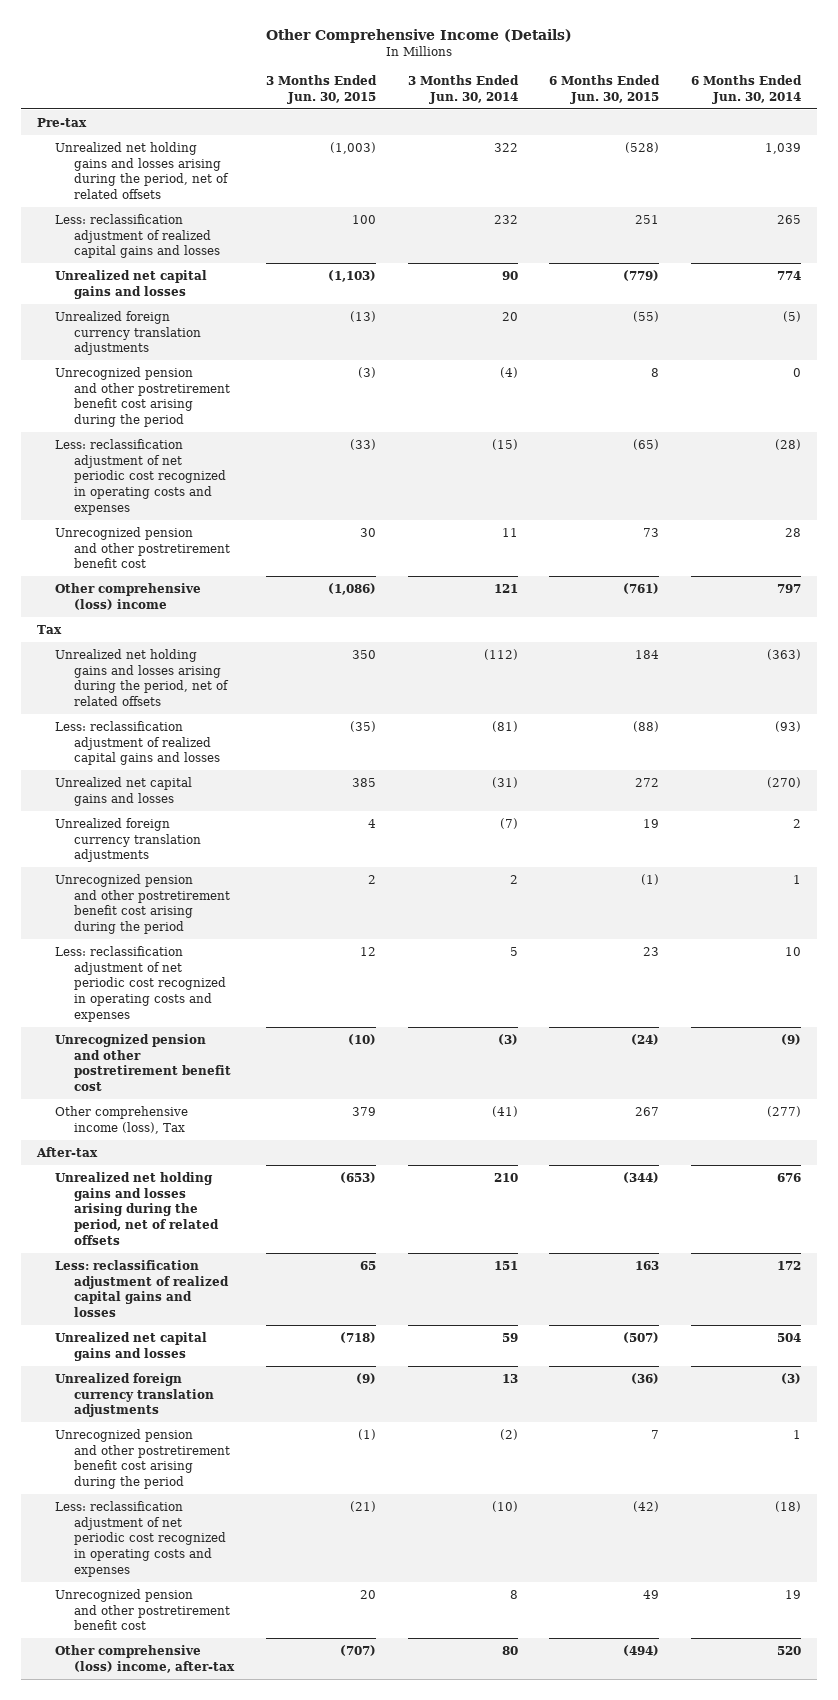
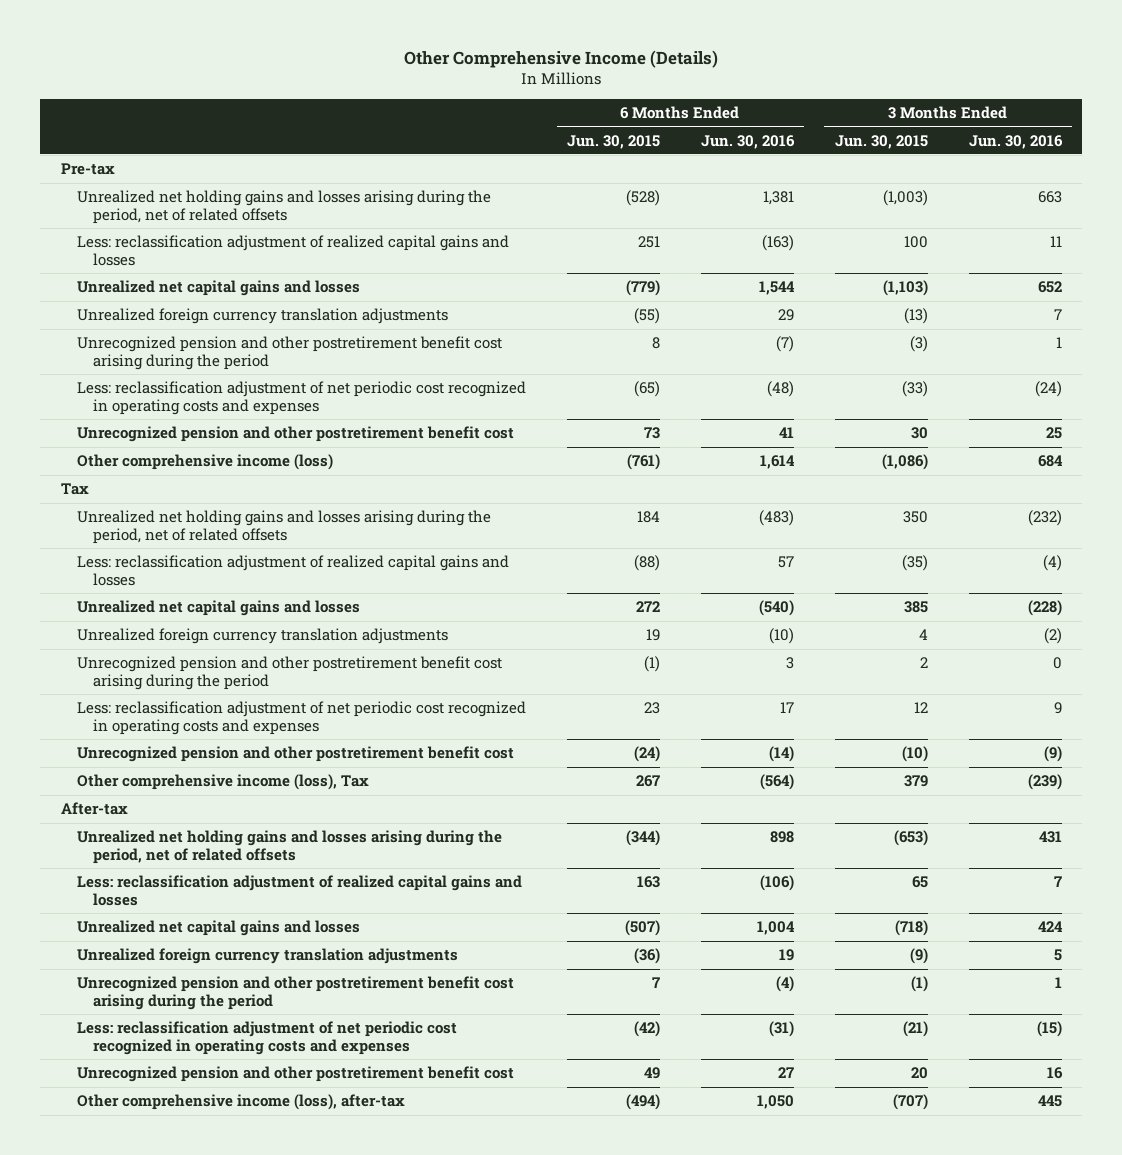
[407,75,519,105] 3 Months Ended Jun. 30, 2014 -> none
[691,75,803,105] 6 Months Ended Jun. 30, 2014 -> none
none -> [700,134,795,149] Jun. 30, 2016
none -> [968,134,1063,149] Jun. 30, 2016
[55,582,202,610] Other comprehensive (loss) income -> [76,454,333,471] Other comprehensive income (loss)
[55,1644,235,1673] Other comprehensive (loss) income, after-tax -> [76,1094,405,1111] Other comprehensive income (loss), after-tax

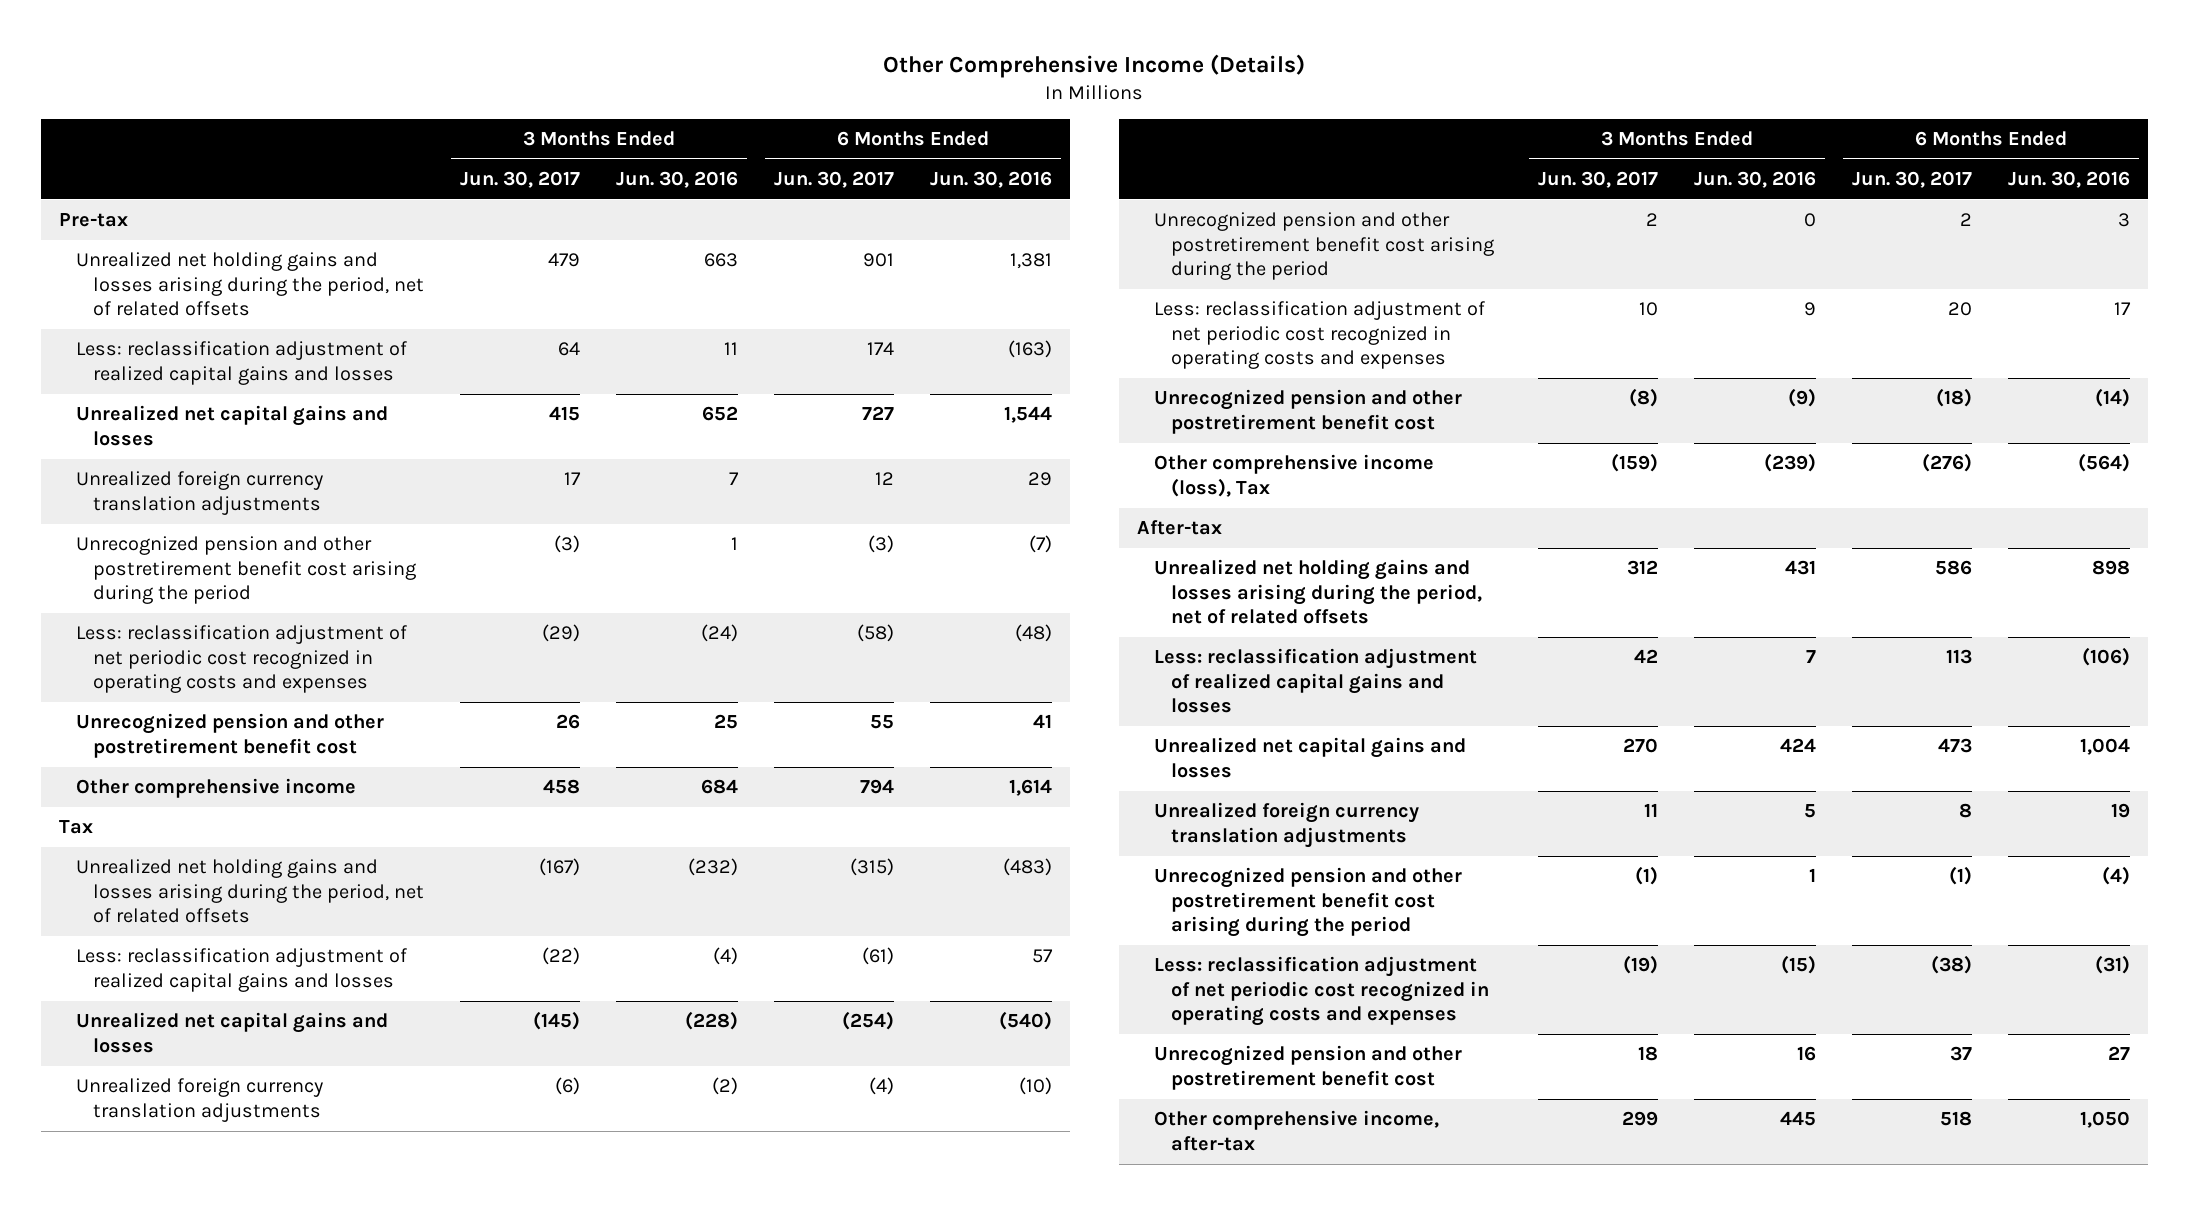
[566,134,660,149] Jun. 30, 2015 -> none
[834,134,928,149] Jun. 30, 2015 -> none
none -> [460,170,581,188] Jun. 30, 2017
none -> [773,170,894,188] Jun. 30, 2017
[76,454,333,471] Other comprehensive income (loss) -> [76,778,357,799] Other comprehensive income
[76,1094,405,1111] Other comprehensive income (loss), after-tax -> [1154,1110,1440,1151] Other comprehensive income, after-tax

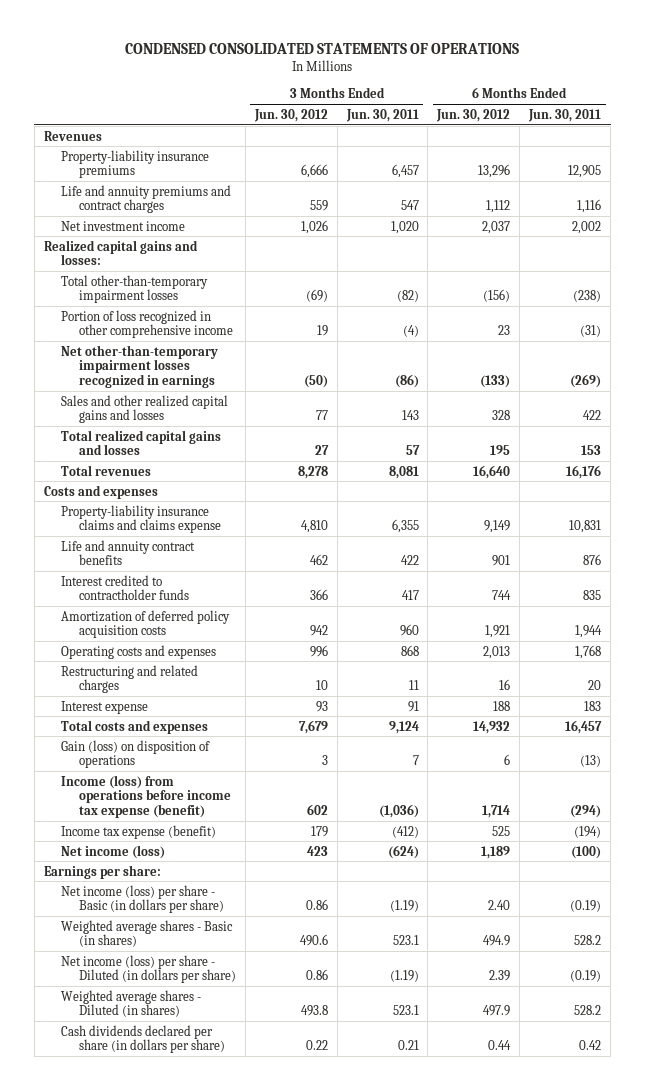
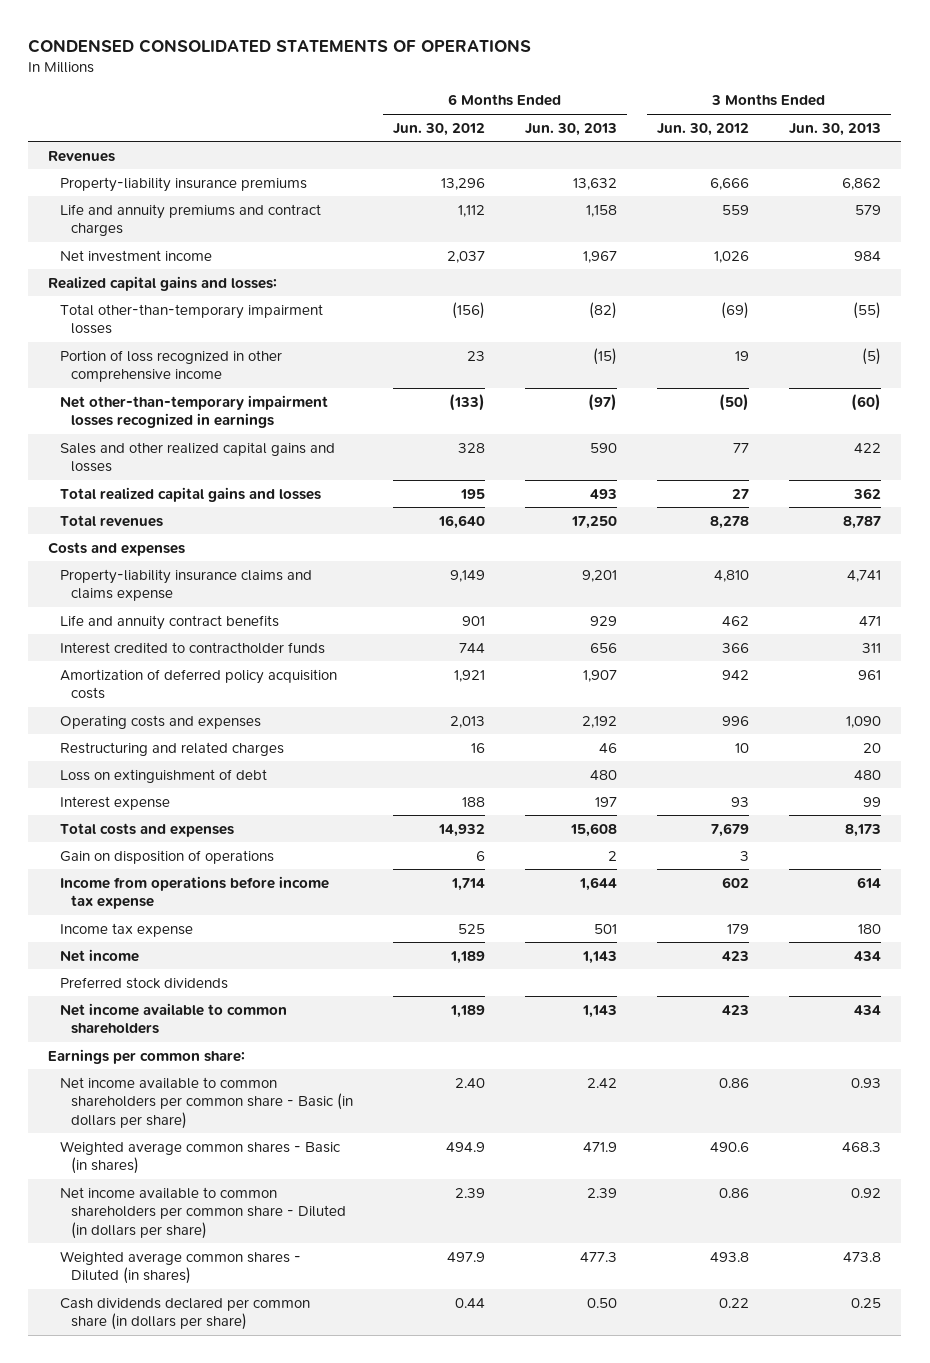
[345,108,419,122] Jun. 30, 2011 -> none
[528,108,602,122] Jun. 30, 2011 -> none
none -> [525,122,618,136] Jun. 30, 2013
none -> [789,122,882,136] Jun. 30, 2013
none -> [59,768,267,783] Loss on extinguishment of debt
[61,739,211,769] Gain (loss) on disposition of operations -> [59,849,274,864] Gain on disposition of operations
[61,774,231,818] Income (loss) from operations before income tax expense (benefit) -> [59,875,329,910] Income from operations before income tax expense
[61,824,217,839] Income tax expense (benefit) -> [59,922,193,937] Income tax expense
[61,844,166,859] Net income (loss) -> [59,948,139,962] Net income
none -> [59,976,228,989] Preferred stock dividends
none -> [59,1002,287,1035] Net income available to common shareholders
[43,864,161,879] Earnings per share: -> [48,1048,246,1064] Earnings per common share:
[61,884,224,914] Net income (loss) per share - Basic (in dollars per share) -> [59,1076,354,1129] Net income available to common shareholders per common share - Basic (in dollars per share)
[61,919,234,948] Weighted average shares - Basic (in shares) -> [59,1140,341,1175] Weighted average common shares - Basic (in shares)
[61,954,236,984] Net income (loss) per share - Diluted (in dollars per share) -> [59,1186,347,1239] Net income available to common shareholders per common share - Diluted (in dollars per share)
[61,989,202,1018] Weighted average shares - Diluted (in shares) -> [59,1250,301,1285] Weighted average common shares - Diluted (in shares)
[61,1024,225,1054] Cash dividends declared per share (in dollars per share) -> [59,1297,310,1331] Cash dividends declared per common share (in dollars per share)

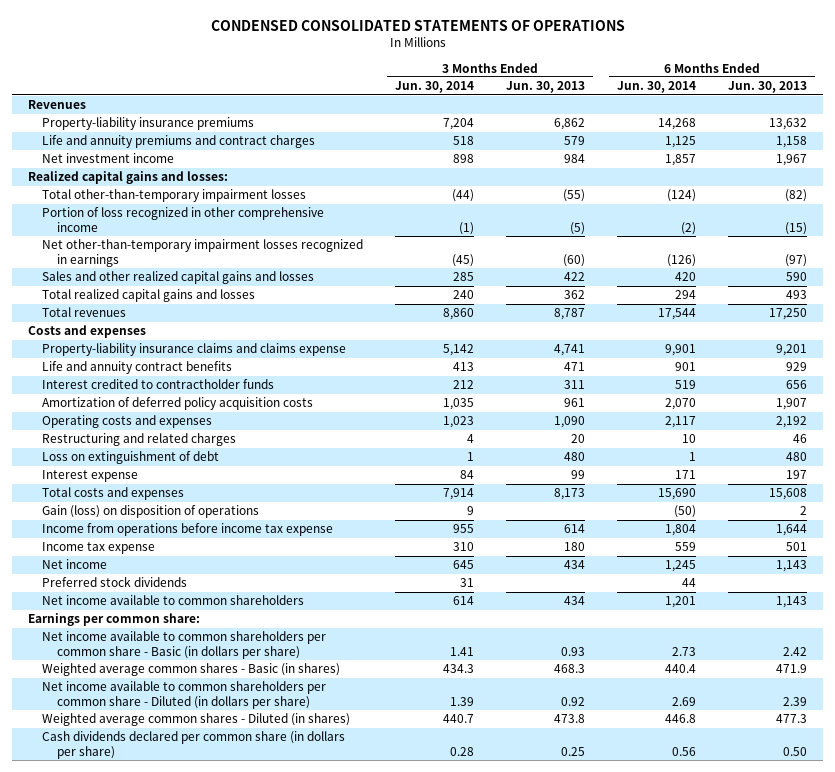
[393,122,486,136] Jun. 30, 2012 -> none
[657,122,750,136] Jun. 30, 2012 -> none
none -> [395,81,475,94] Jun. 30, 2014
none -> [617,81,697,94] Jun. 30, 2014
[59,849,274,864] Gain on disposition of operations -> [42,505,260,519] Gain (loss) on disposition of operations

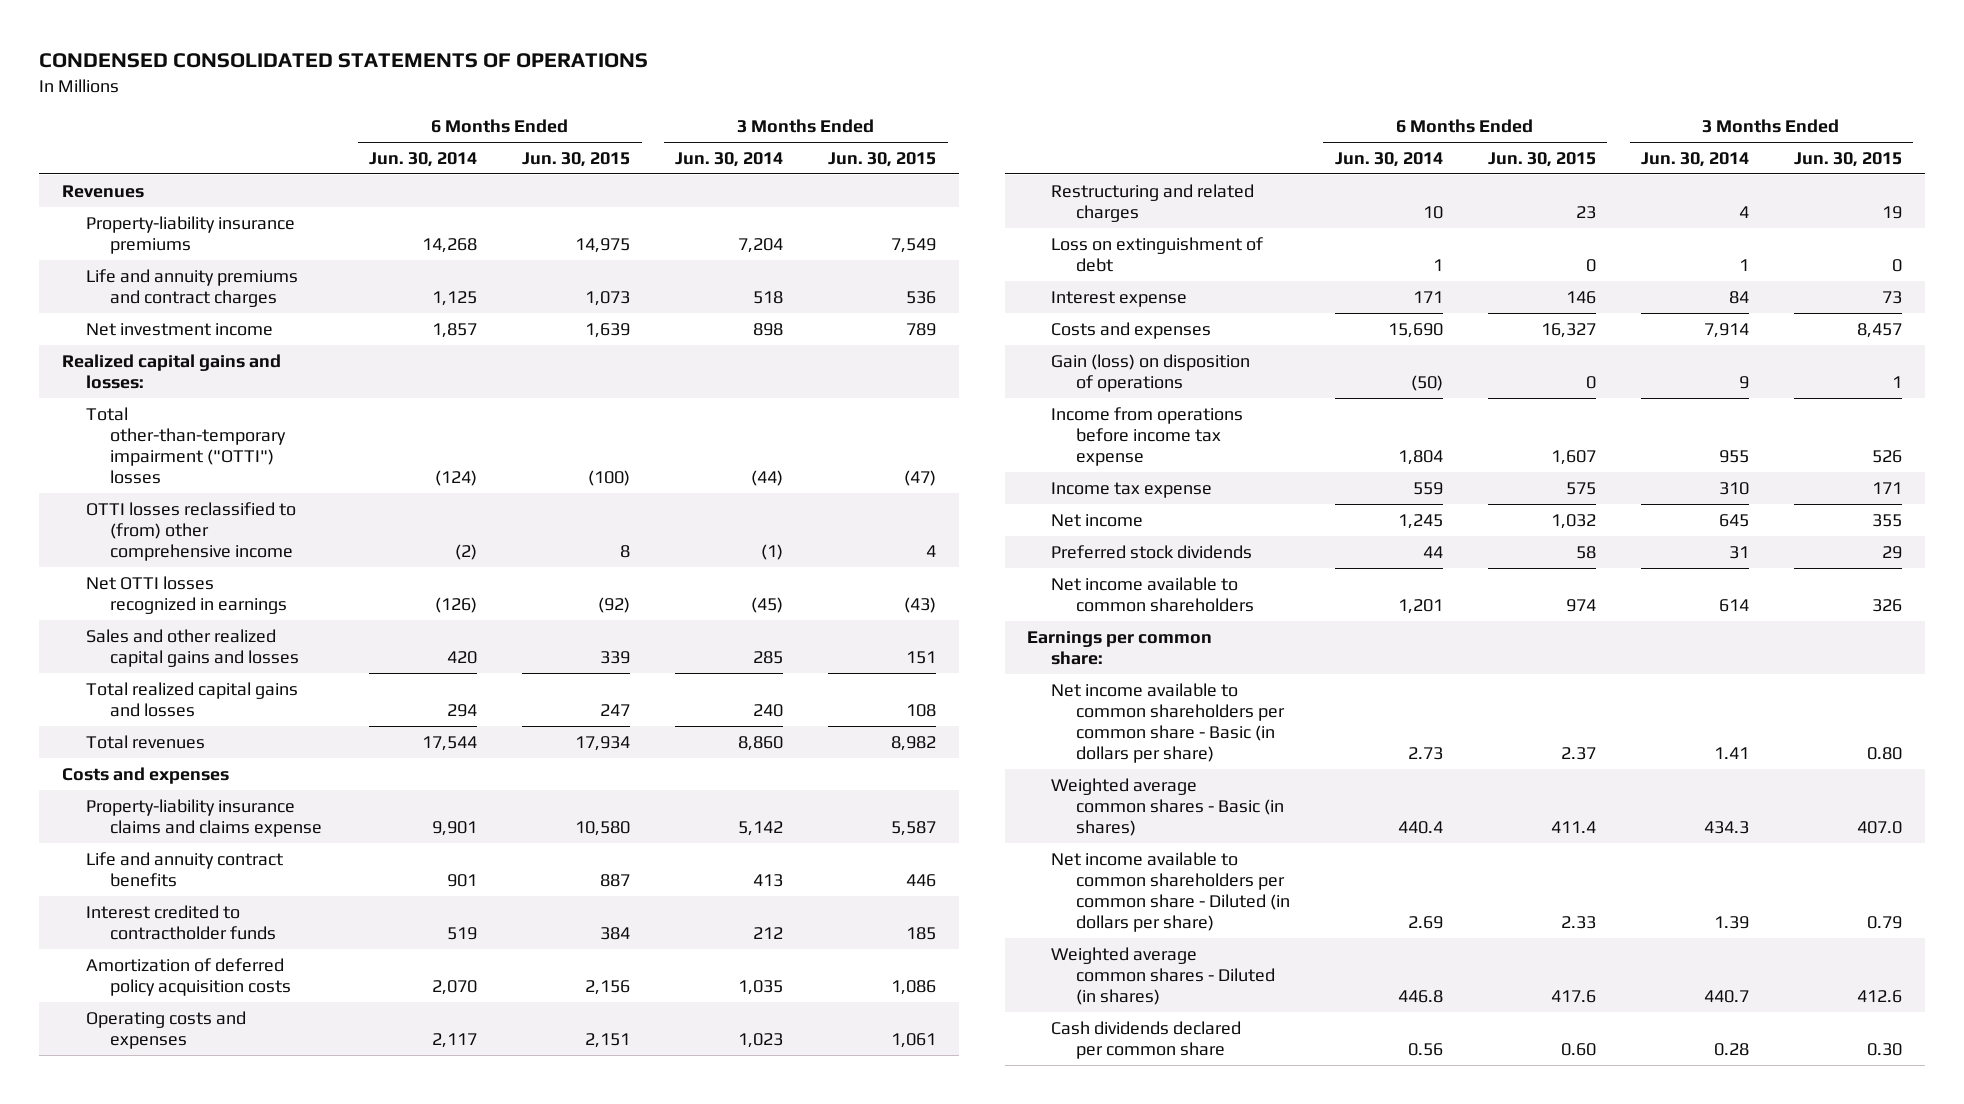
[506,81,586,94] Jun. 30, 2013 -> none
[728,81,808,94] Jun. 30, 2013 -> none
none -> [522,151,631,167] Jun. 30, 2015
none -> [828,151,937,167] Jun. 30, 2015
[42,189,307,203] Total other-than-temporary impairment losses -> [85,406,287,484] Total other-than-temporary impairment ("OTTI") losses
[42,207,325,232] Portion of loss recognized in other comprehensive income -> [85,501,296,561] OTTI losses reclassified to (from) other comprehensive income
[42,239,364,267] Net other-than-temporary impairment losses recognized in earnings -> [85,575,288,614] Net OTTI losses recognized in earnings
[42,487,185,501] Total costs and expenses -> [1051,321,1212,339] Costs and expenses
[42,731,346,759] Cash dividends declared per common share (in dollars per share) -> [1051,1020,1242,1059] Cash dividends declared per common share

